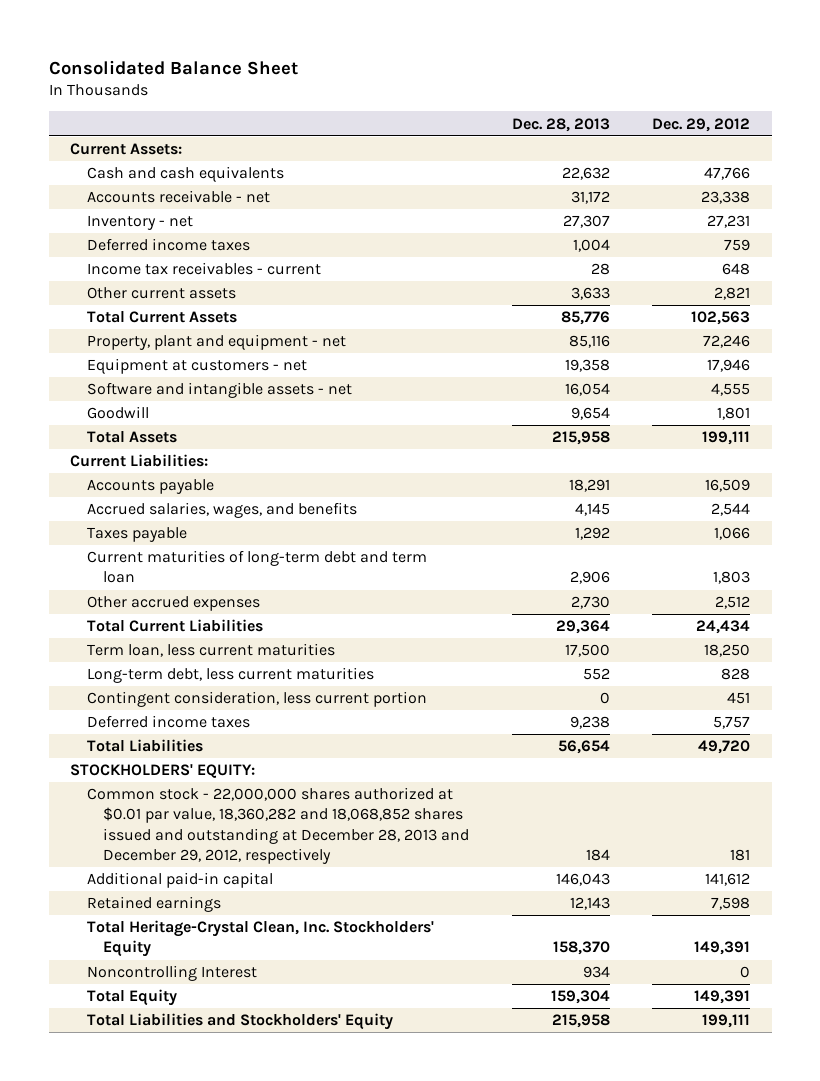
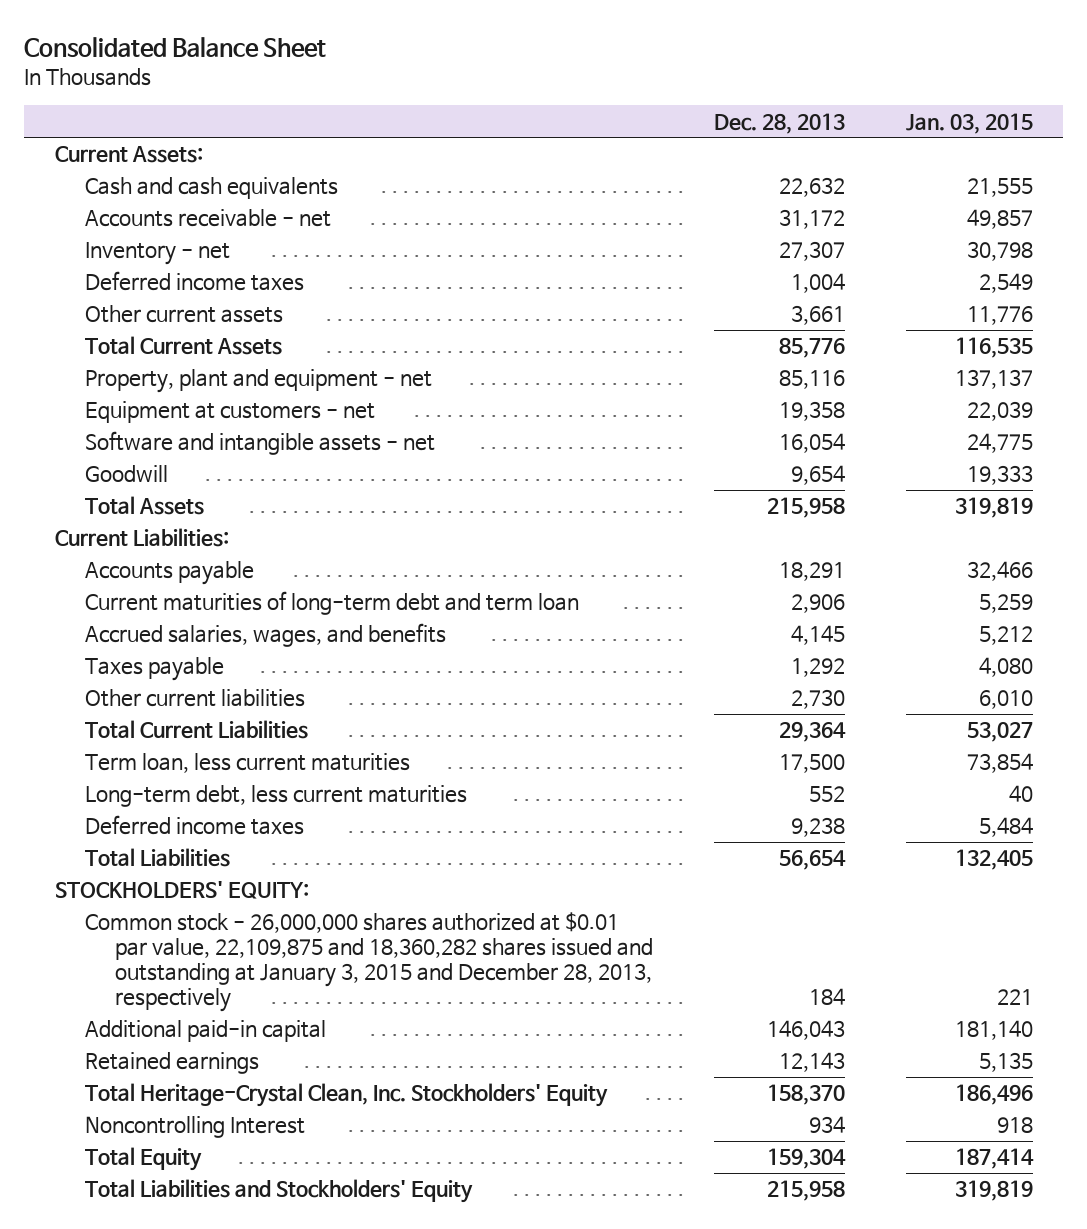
[652,117,751,132] Dec. 29, 2012 -> none
none -> [905,112,1033,134] Jan. 03, 2015
[86,262,321,276] Income tax receivables - current -> none
[570,287,610,301] 3,633 -> [791,305,846,326] 3,661
[86,550,427,584] Current maturities of long-term debt and term loan -> [84,591,579,616] Current maturities of long-term debt and term loan
[86,596,260,612] Other accrued expenses -> [84,689,305,708] Other current liabilities
[86,691,427,708] Contingent consideration, less current portion -> none
[86,787,470,864] Common stock - 22,000,000 shares authorized at $0.01 par value, 18,360,282 and 18,068,852 shares issued and outstanding at December 28, 2013 and December 29, 2012, respectively -> [84,912,654,1013] Common stock - 26,000,000 shares authorized at $0.01 par value, 22,109,875 and 18,360,282 shares issued and outstanding at January 3, 2015 and December 28, 2013, respectively

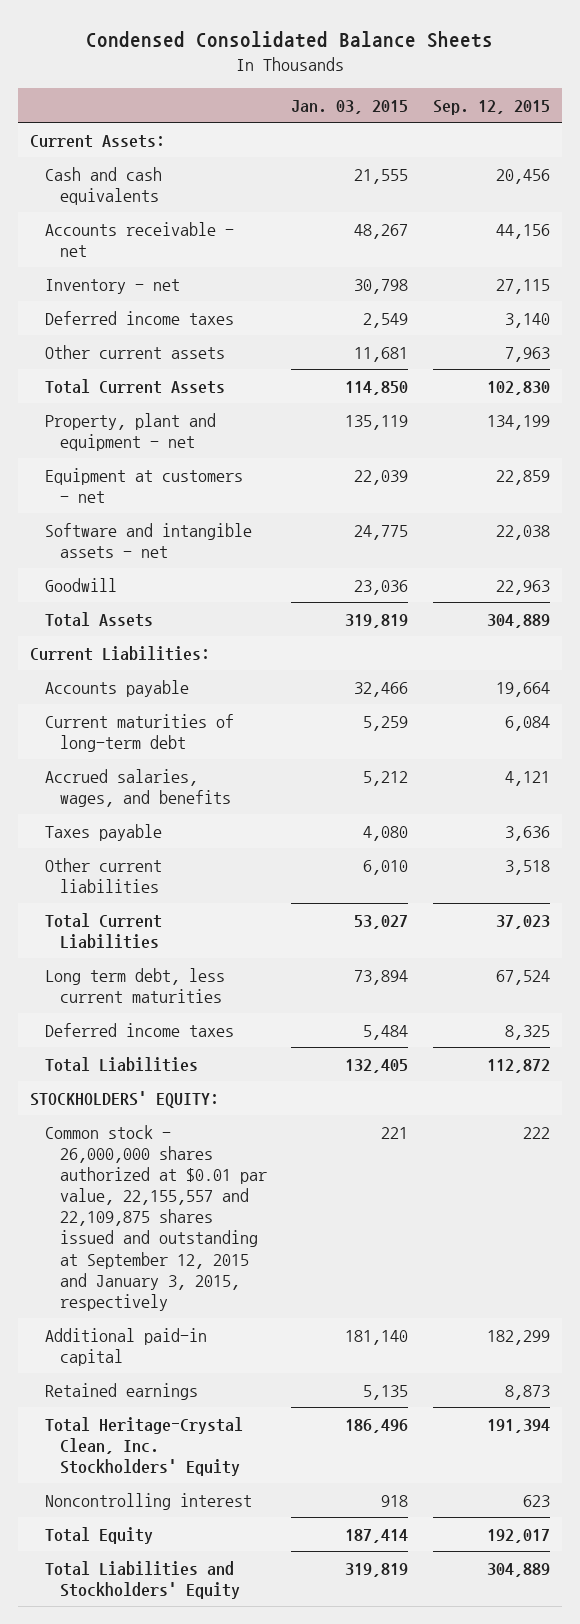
[24,37,327,59] Consolidated Balance Sheet -> [85,30,493,48] Condensed Consolidated Balance Sheets
[714,112,846,134] Dec. 28, 2013 -> none
none -> [432,99,550,115] Sep. 12, 2015
[966,209,1033,230] 49,857 -> [354,223,409,239] 48,267
[966,306,1033,326] 11,776 -> [354,346,409,362] 11,681
[954,337,1033,359] 116,535 -> [345,380,409,395] 114,850
[954,369,1033,390] 137,137 -> [345,414,409,430] 135,119
[966,465,1033,486] 19,333 -> [354,579,409,595] 23,036
[84,591,579,616] Current maturities of long-term debt and term loan -> [45,713,235,752] Current maturities of long-term debt
[84,785,467,808] Long-term debt, less current maturities -> none
[84,753,410,774] Term loan, less current maturities -> [45,967,226,1003] Long term debt, less current maturities
[966,753,1033,774] 73,854 -> [354,969,409,985] 73,894
[84,912,654,1013] Common stock - 26,000,000 shares authorized at $0.01 par value, 22,109,875 and 18,360,282 shares issued and outstanding at January 3, 2015 and December 28, 2013, respectively -> [45,1124,268,1311] Common stock - 26,000,000 shares authorized at $0.01 par value, 22,155,557 and 22,109,875 shares issued and outstanding at September 12, 2015 and January 3, 2015, respectively
[84,1116,305,1139] Noncontrolling Interest -> [45,1492,253,1510] Noncontrolling interest

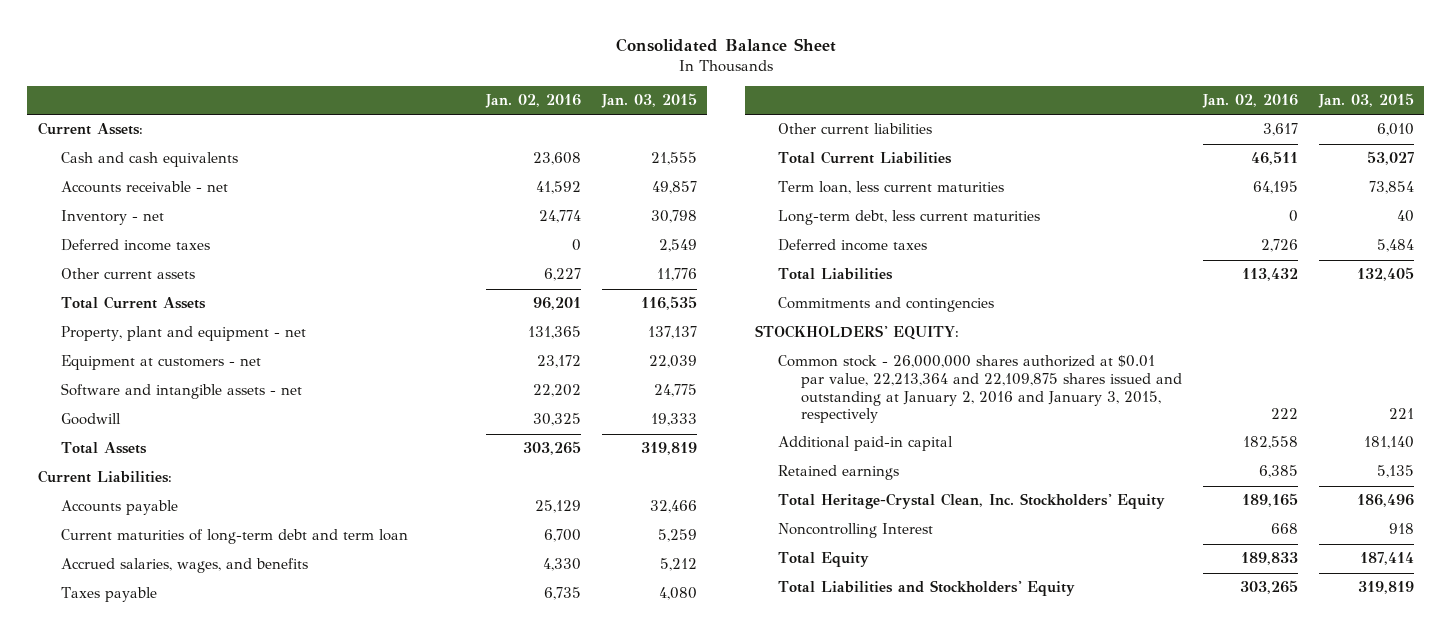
[85,30,493,48] Condensed Consolidated Balance Sheets -> [615,37,836,52] Consolidated Balance Sheet
[432,99,550,115] Sep. 12, 2015 -> none
none -> [484,94,581,109] Jan. 02, 2016
[354,223,409,239] 48,267 -> [651,181,697,195] 49,857
[354,346,409,362] 11,681 -> [656,268,697,282] 11,776
[345,380,409,395] 114,850 -> [640,296,697,311] 116,535
[345,414,409,430] 135,119 -> [647,326,697,340] 137,137
[354,579,409,595] 23,036 -> [650,413,697,427] 19,333
[45,713,235,752] Current maturities of long-term debt -> [60,529,408,545] Current maturities of long-term debt and term loan
[45,967,226,1003] Long term debt, less current maturities -> [777,181,1004,195] Term loan, less current maturities
[354,969,409,985] 73,894 -> [1368,181,1414,195] 73,854
none -> [777,210,1040,226] Long-term debt, less current maturities
none -> [777,297,994,313] Commitments and contingencies
[45,1124,268,1311] Common stock - 26,000,000 shares authorized at $0.01 par value, 22,155,557 and 22,109,875 shares issued and outstanding at September 12, 2015 and January 3, 2015, respectively -> [777,355,1182,424] Common stock - 26,000,000 shares authorized at $0.01 par value, 22,213,364 and 22,109,875 shares issued and outstanding at January 2, 2016 and January 3, 2015, respectively
[45,1492,253,1510] Noncontrolling interest -> [777,523,933,539] Noncontrolling Interest

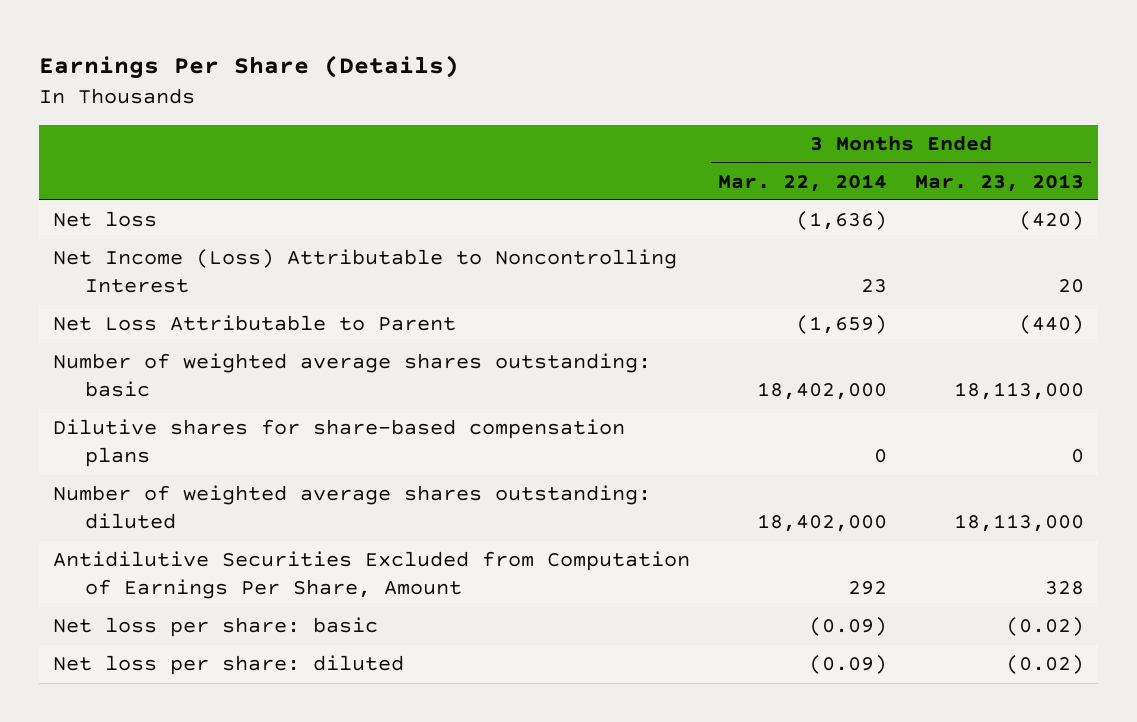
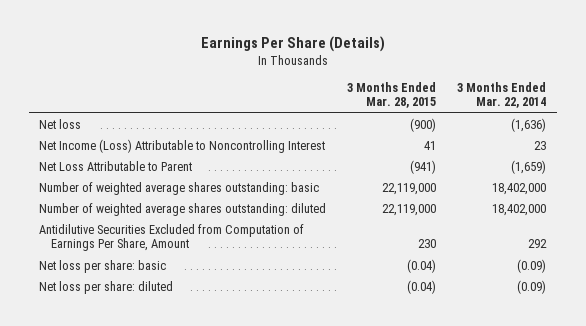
[915,173,1085,192] Mar. 23, 2013 -> none
none -> [347,82,437,109] 3 Months Ended Mar. 28, 2015
[53,419,626,468] Dilutive shares for share-based compensation plans -> none

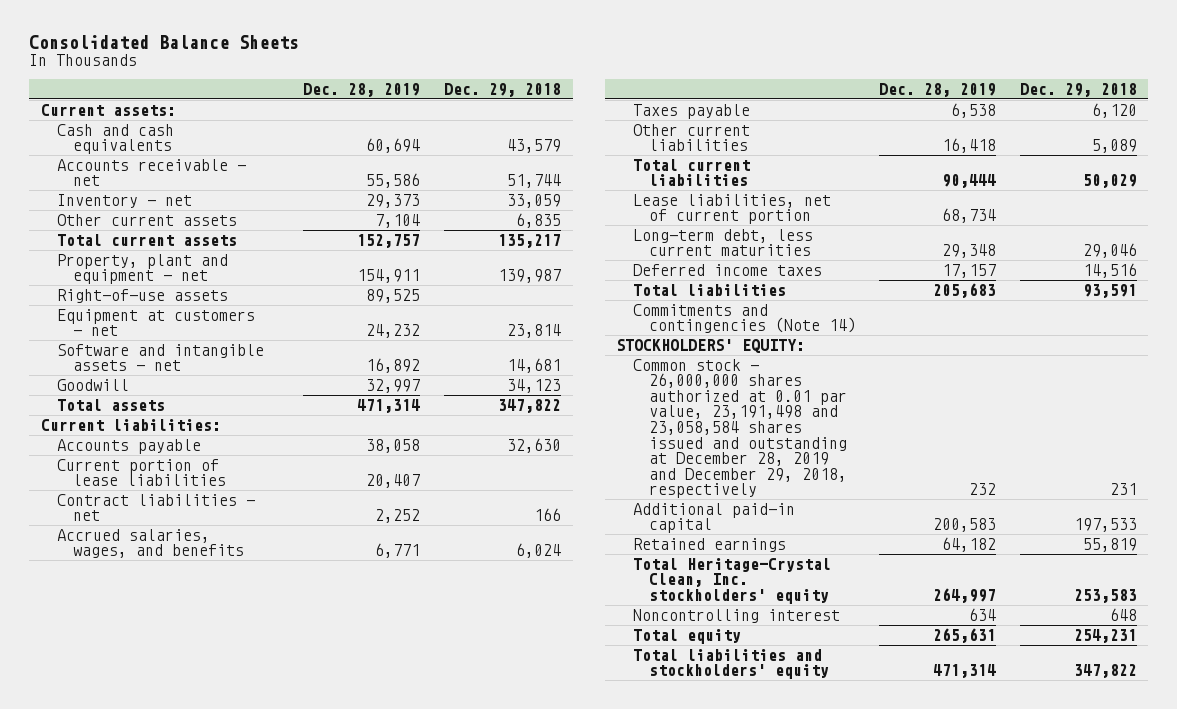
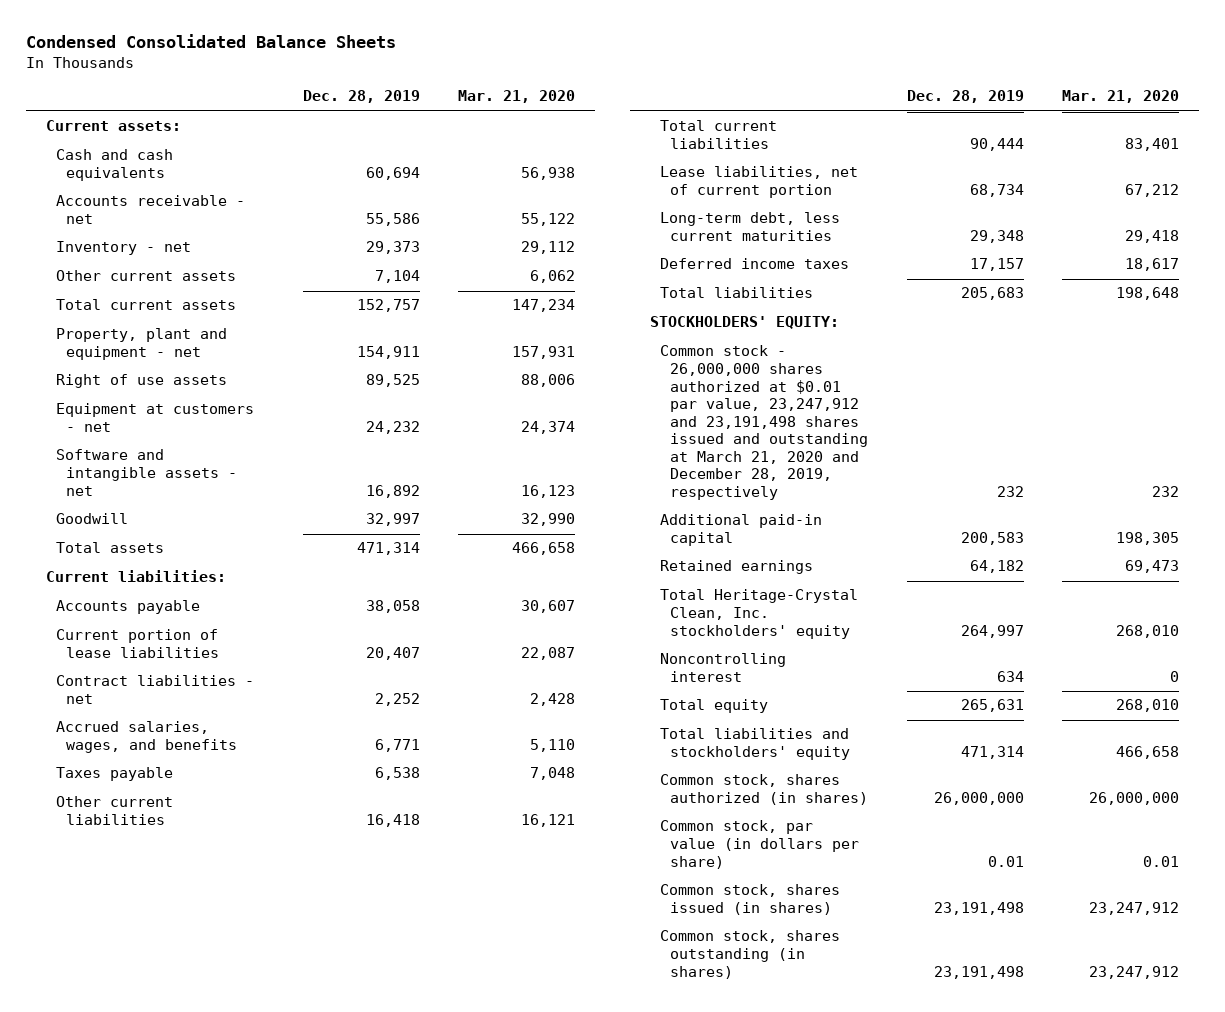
[28,35,299,50] Consolidated Balance Sheets -> [26,34,397,49] Condensed Consolidated Balance Sheets
[443,83,561,98] Dec. 29, 2018 -> none
none -> [458,90,576,104] Mar. 21, 2020
[56,288,228,303] Right-of-use assets -> [55,374,227,389] Right of use assets
[632,303,856,334] Commitments and contingencies (Note 14) -> none
[632,358,847,499] Common stock - 26,000,000 shares authorized at 0.01 par value, 23,191,498 and 23,058,584 shares issued and outstanding at December 28, 2019 and December 29, 2018, respectively -> [659,345,869,501] Common stock - 26,000,000 shares authorized at $0.01 par value, 23,247,912 and 23,191,498 shares issued and outstanding at March 21, 2020 and December 28, 2019, respectively
none -> [659,774,869,806] Common stock, shares authorized (in shares)
none -> [659,820,860,869] Common stock, par value (in dollars per share)
none -> [659,884,840,916] Common stock, shares issued (in shares)
none -> [659,930,840,979] Common stock, shares outstanding (in shares)

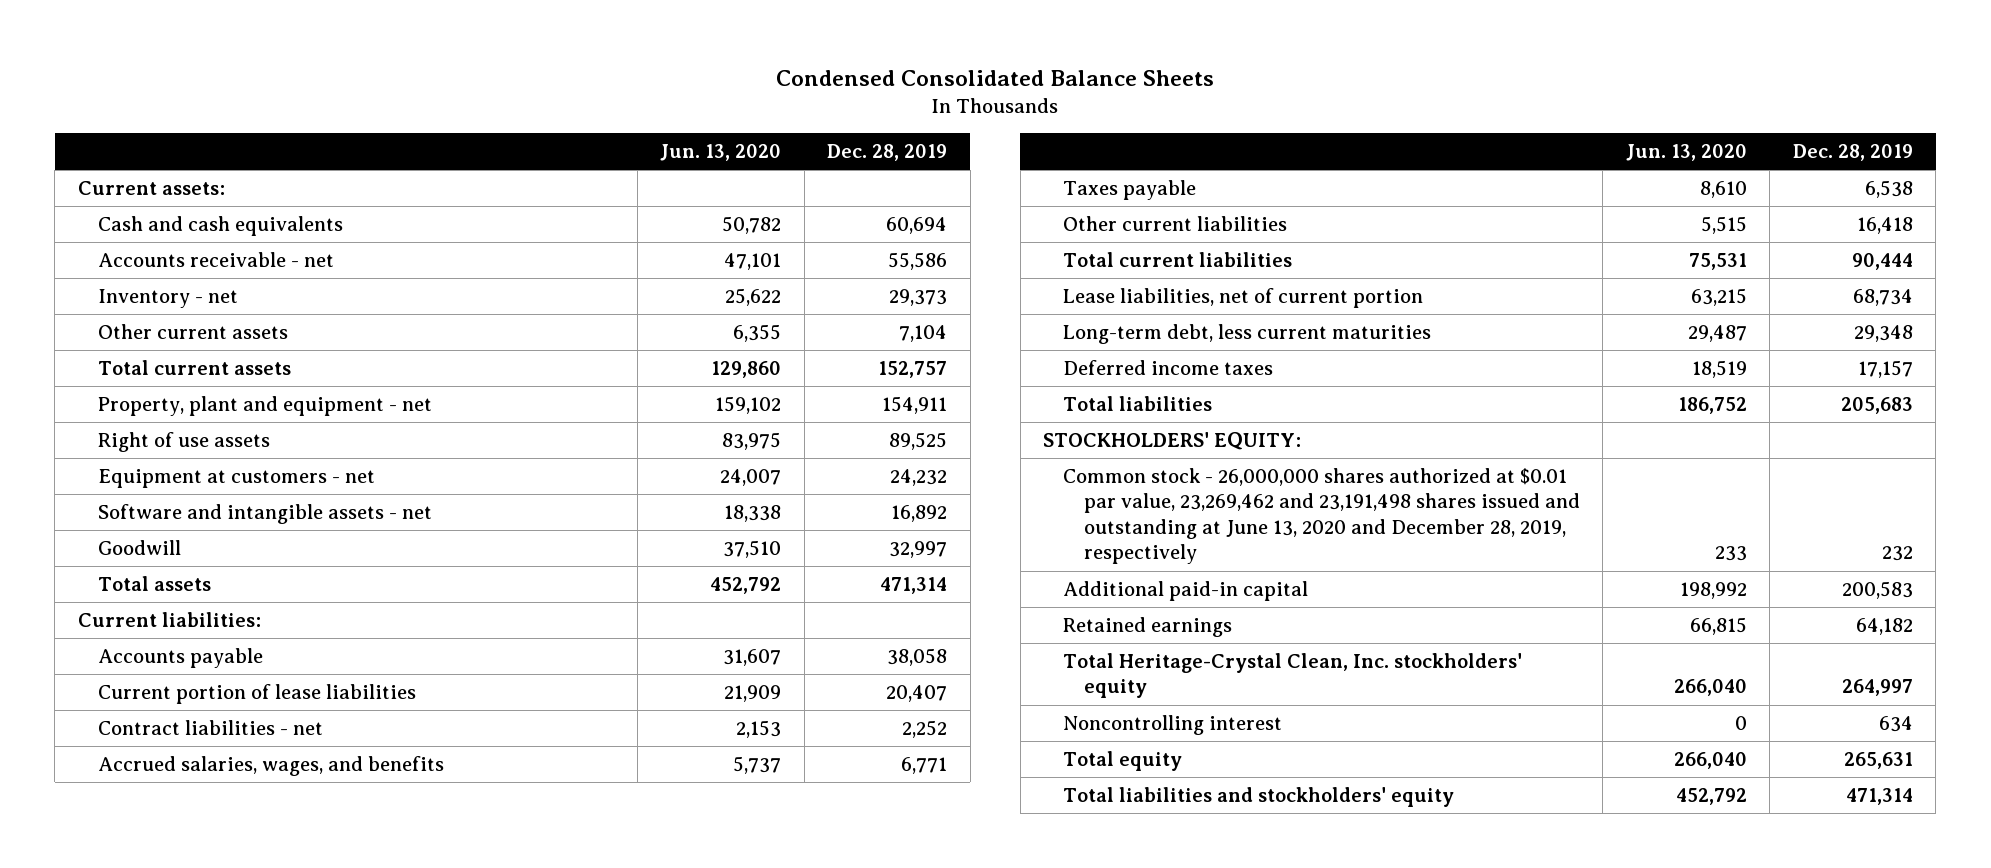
[458,90,576,104] Mar. 21, 2020 -> none
none -> [660,144,782,162] Jun. 13, 2020
[659,345,869,501] Common stock - 26,000,000 shares authorized at $0.01 par value, 23,247,912 and 23,191,498 shares issued and outstanding at March 21, 2020 and December 28, 2019, respectively -> [1063,468,1580,565] Common stock - 26,000,000 shares authorized at $0.01 par value, 23,269,462 and 23,191,498 shares issued and outstanding at June 13, 2020 and December 28, 2019, respectively
[659,774,869,806] Common stock, shares authorized (in shares) -> none
[659,820,860,869] Common stock, par value (in dollars per share) -> none
[659,884,840,916] Common stock, shares issued (in shares) -> none
[659,930,840,979] Common stock, shares outstanding (in shares) -> none

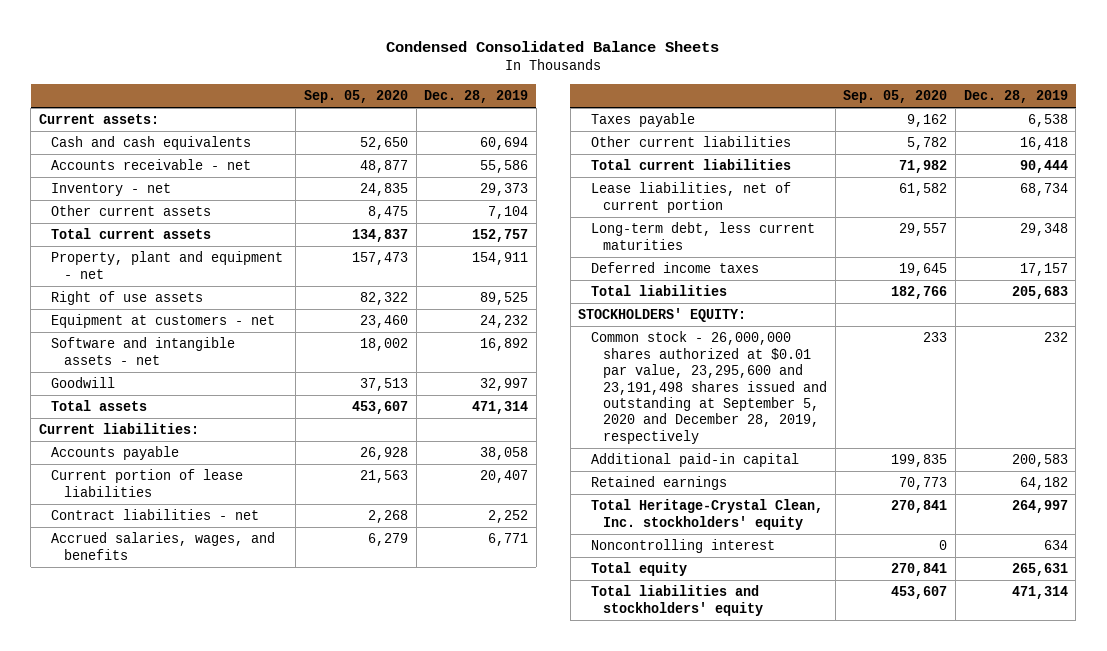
[660,144,782,162] Jun. 13, 2020 -> none
none -> [304,89,409,103] Sep. 05, 2020
[1063,468,1580,565] Common stock - 26,000,000 shares authorized at $0.01 par value, 23,269,462 and 23,191,498 shares issued and outstanding at June 13, 2020 and December 28, 2019, respectively -> [590,331,828,444] Common stock - 26,000,000 shares authorized at $0.01 par value, 23,295,600 and 23,191,498 shares issued and outstanding at September 5, 2020 and December 28, 2019, respectively

